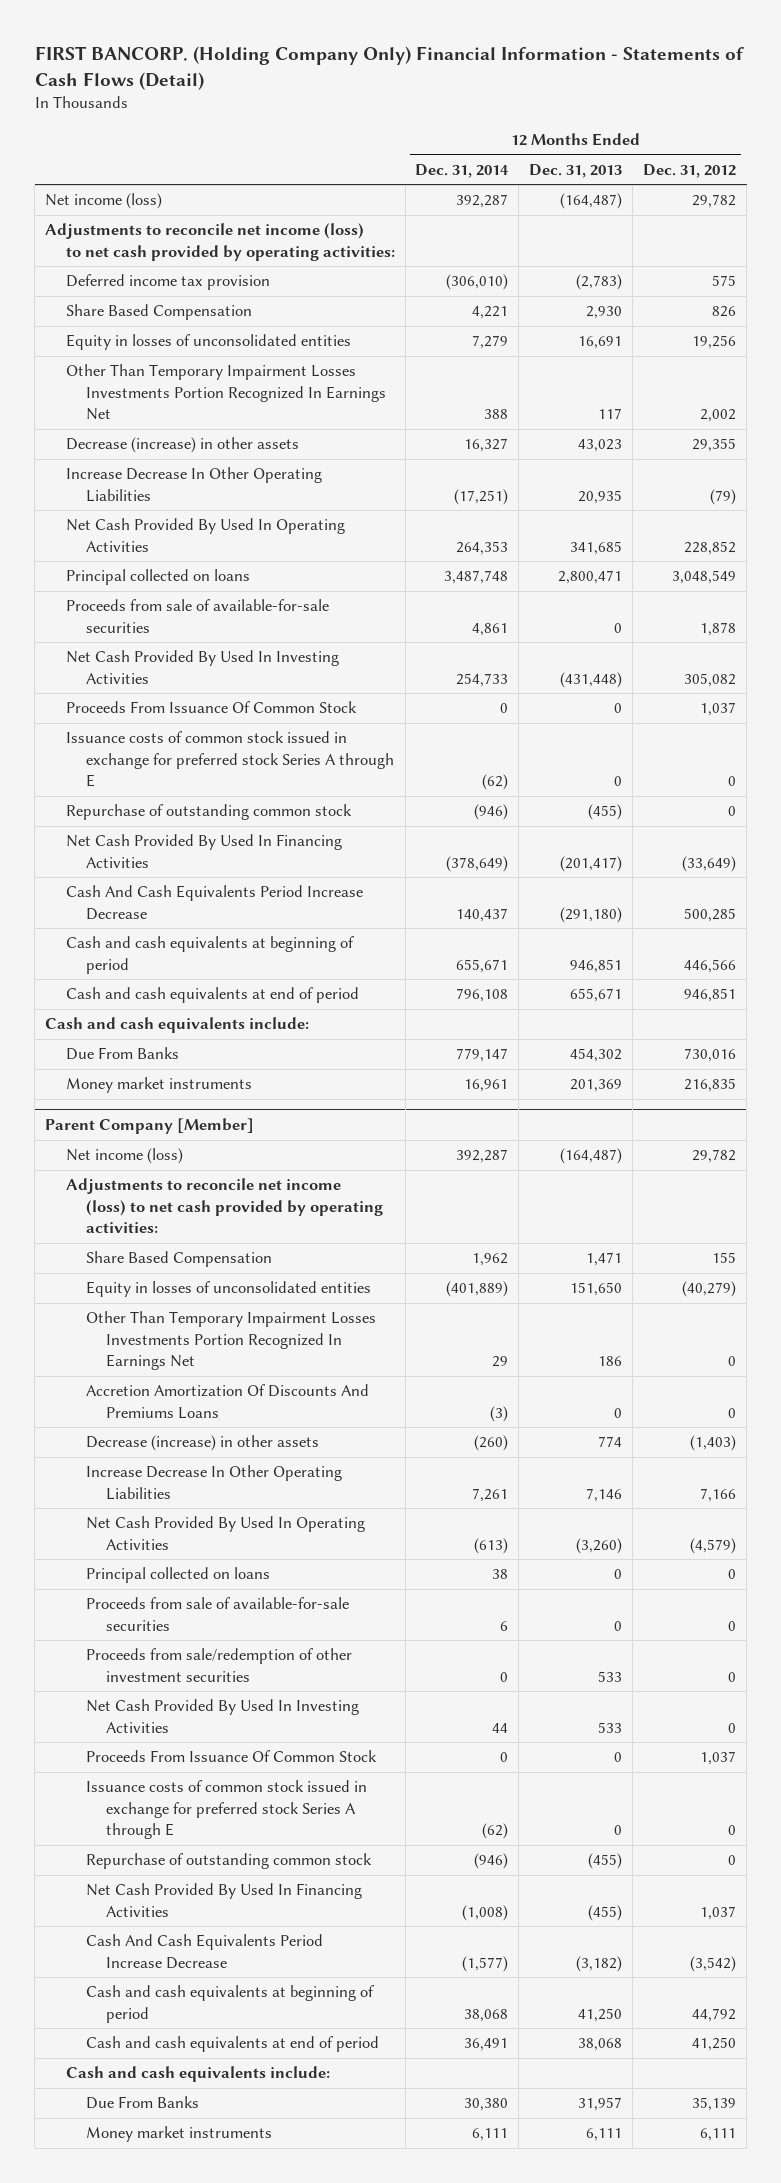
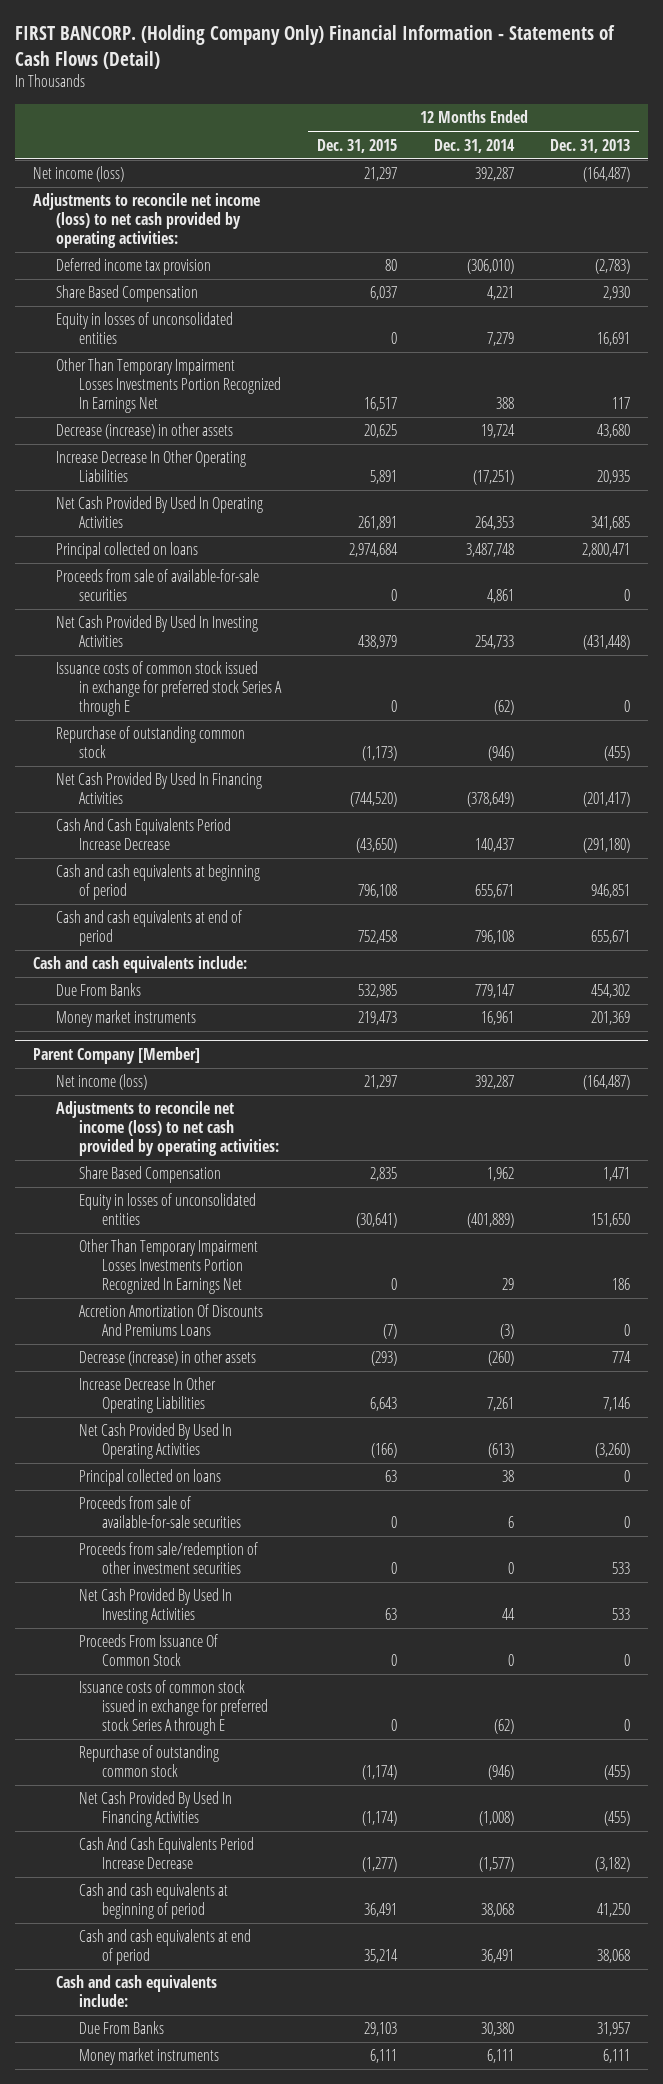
[643,163,737,178] Dec. 31, 2012 -> none
none -> [317,138,398,153] Dec. 31, 2015
[464,438,509,453] 16,327 -> [480,424,515,439] 19,724
[578,439,623,453] 43,023 -> [596,424,630,439] 43,680
[65,701,357,714] Proceeds From Issuance Of Common Stock -> none

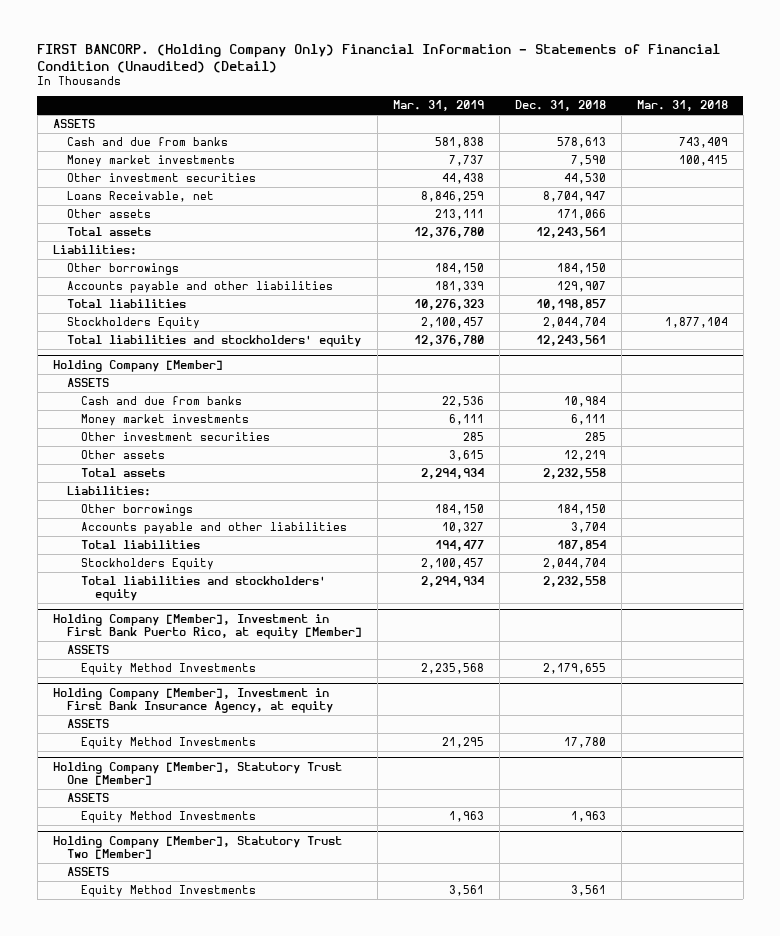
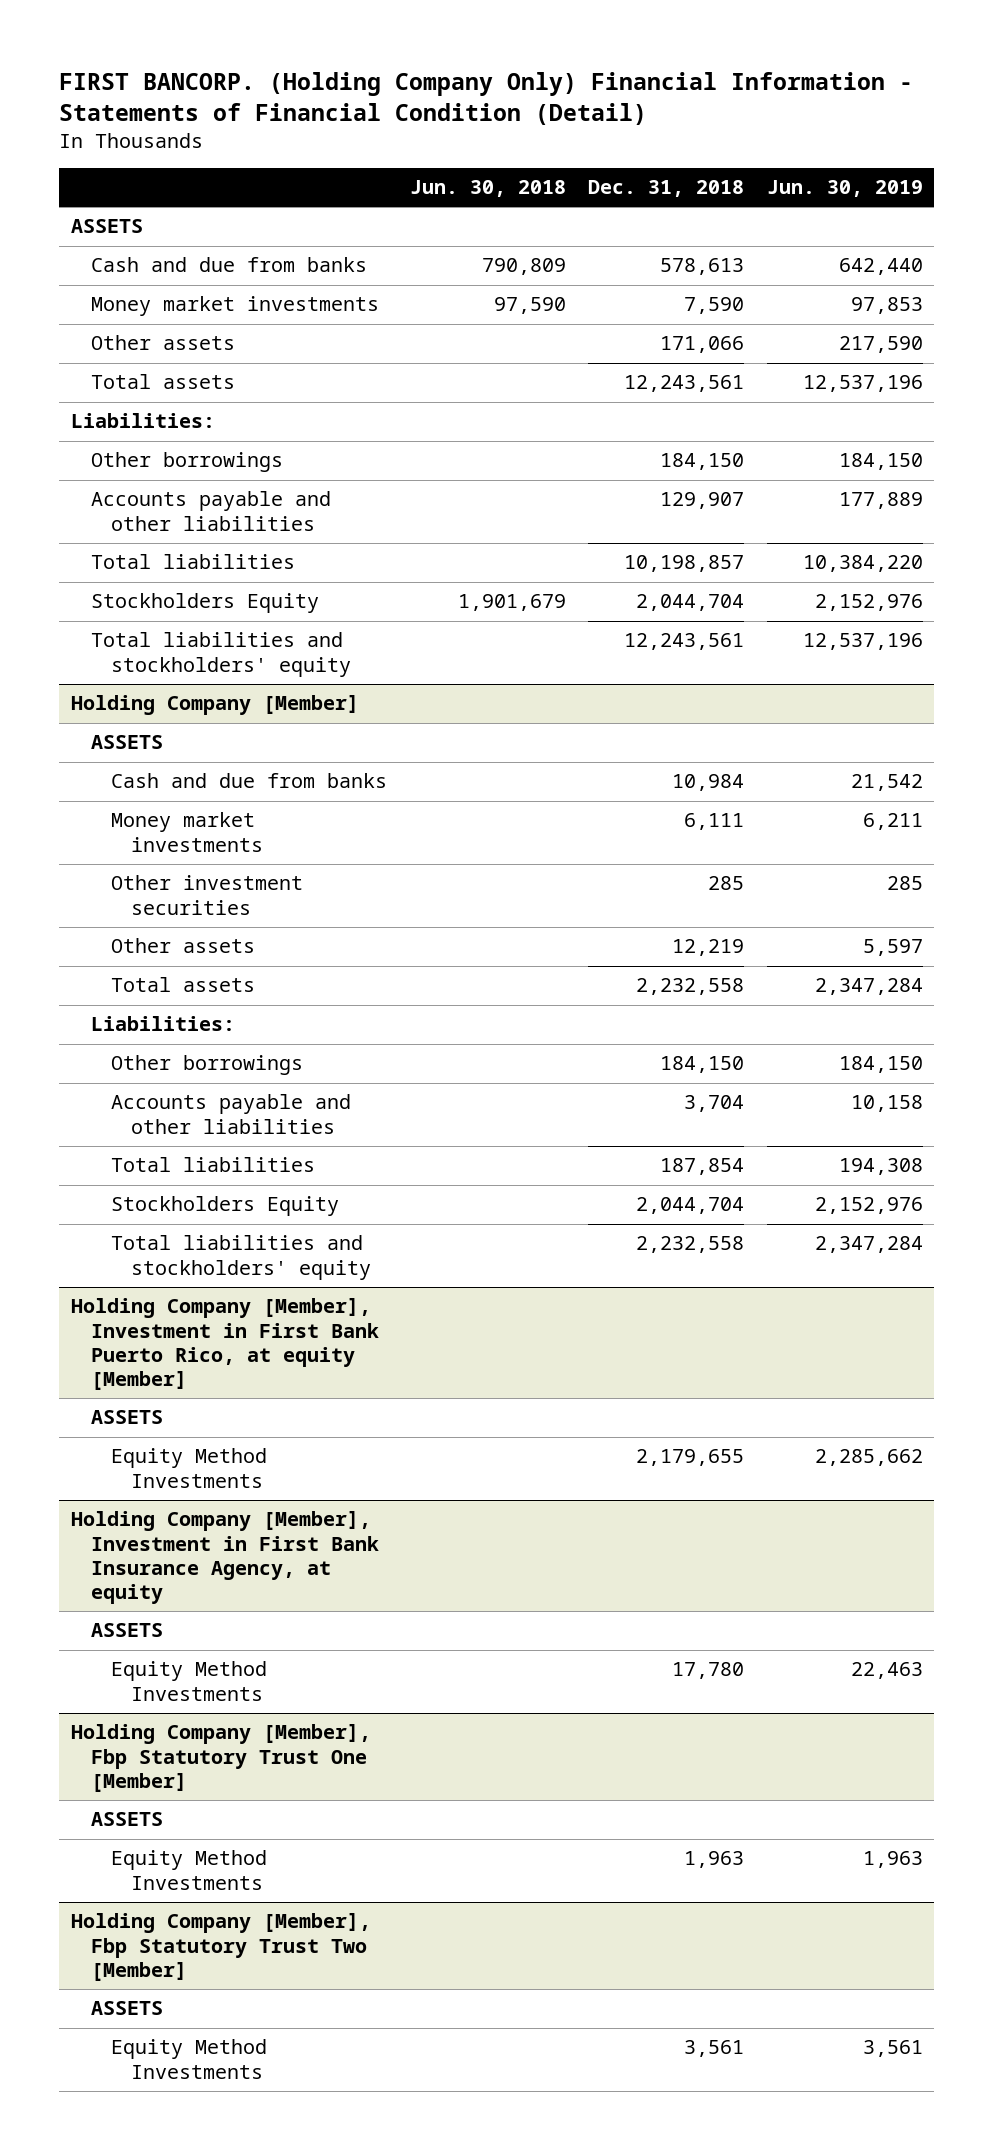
[37,43,721,73] FIRST BANCORP. (Holding Company Only) Financial Information - Statements of Financial Condition (Unaudited) (Detail) -> [59,72,914,125] FIRST BANCORP. (Holding Company Only) Financial Information - Statements of Financial Condition (Detail)
[392,100,484,112] Mar. 31, 2019 -> none
[636,100,728,112] Mar. 31, 2018 -> none
none -> [409,180,566,198] Jun. 30, 2018
none -> [767,180,924,198] Jun. 30, 2019
[66,173,256,183] Other investment securities -> none
[66,191,214,203] Loans Receivable, net -> none
[52,761,342,785] Holding Company [Member], Statutory Trust One [Member] -> [70,1724,371,1792] Holding Company [Member], Fbp Statutory Trust One [Member]
[52,835,342,859] Holding Company [Member], Statutory Trust Two [Member] -> [70,1913,371,1981] Holding Company [Member], Fbp Statutory Trust Two [Member]

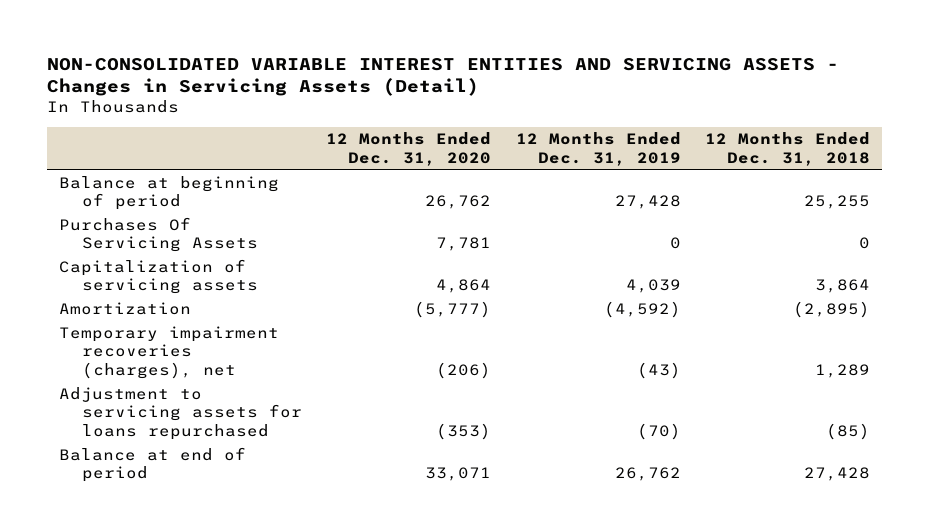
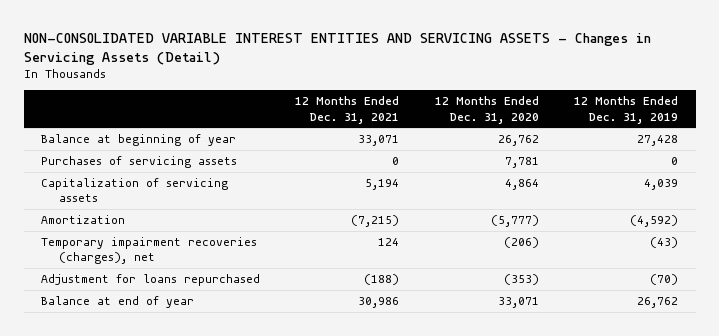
[704,132,870,166] 12 Months Ended Dec. 31, 2018 -> none
none -> [295,96,400,124] 12 Months Ended Dec. 31, 2021
[58,176,279,211] Balance at beginning of period -> [41,134,237,147] Balance at beginning of year
[58,217,259,253] Purchases Of Servicing Assets -> [41,156,238,169] Purchases of servicing assets
[58,387,303,440] Adjustment to servicing assets for loans repurchased -> [41,274,261,287] Adjustment for loans repurchased
[58,447,246,483] Balance at end of period -> [41,296,195,309] Balance at end of year

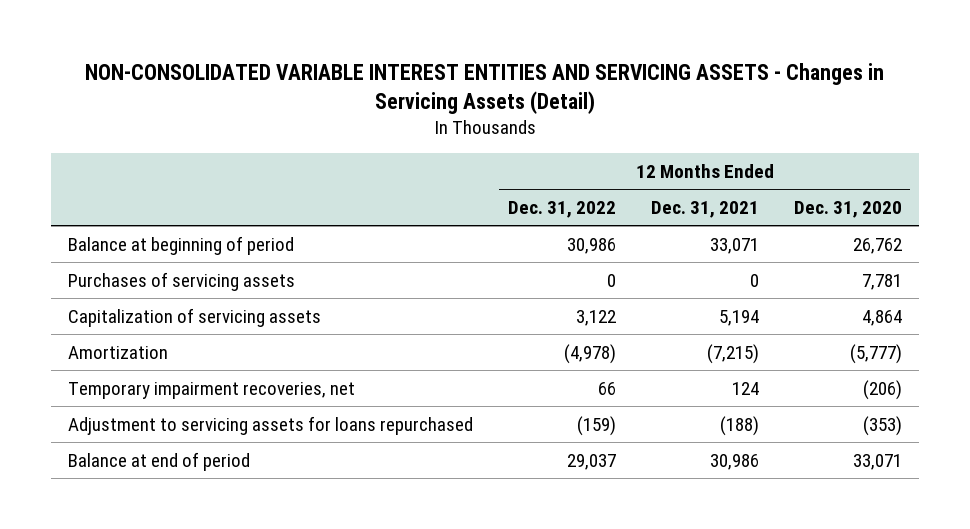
[573,96,678,124] 12 Months Ended Dec. 31, 2019 -> none
none -> [507,200,616,218] Dec. 31, 2022
[41,134,237,147] Balance at beginning of year -> [67,235,294,255] Balance at beginning of period
[41,237,258,265] Temporary impairment recoveries (charges), net -> [67,381,355,399] Temporary impairment recoveries, net
[41,274,261,287] Adjustment for loans repurchased -> [67,415,473,435] Adjustment to servicing assets for loans repurchased
[41,296,195,309] Balance at end of year -> [67,451,250,471] Balance at end of period

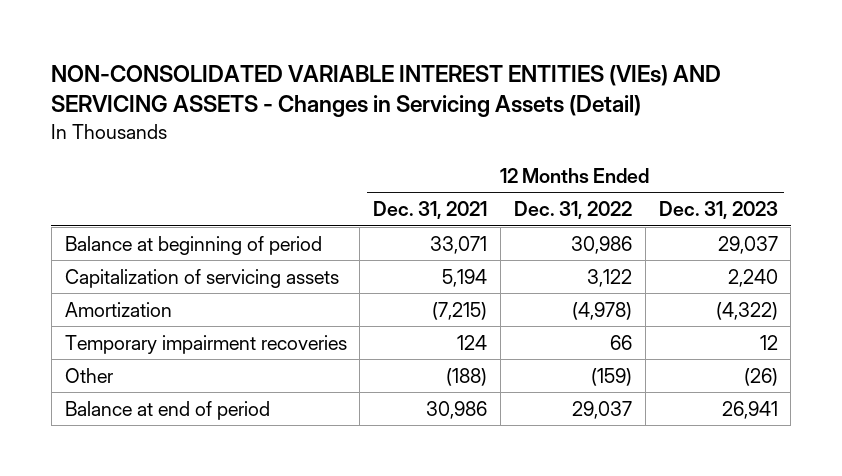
[84,62,884,115] NON-CONSOLIDATED VARIABLE INTEREST ENTITIES AND SERVICING ASSETS - Changes in Servicing Assets (Detail) -> [51,64,722,118] NON-CONSOLIDATED VARIABLE INTEREST ENTITIES (VIEs) AND SERVICING ASSETS - Changes in Servicing Assets (Detail)
[793,200,902,218] Dec. 31, 2020 -> none
none -> [658,201,778,220] Dec. 31, 2023
[67,271,295,291] Purchases of servicing assets -> none
[67,381,355,399] Temporary impairment recoveries, net -> [64,334,347,354] Temporary impairment recoveries
[67,415,473,435] Adjustment to servicing assets for loans repurchased -> [64,367,113,383] Other

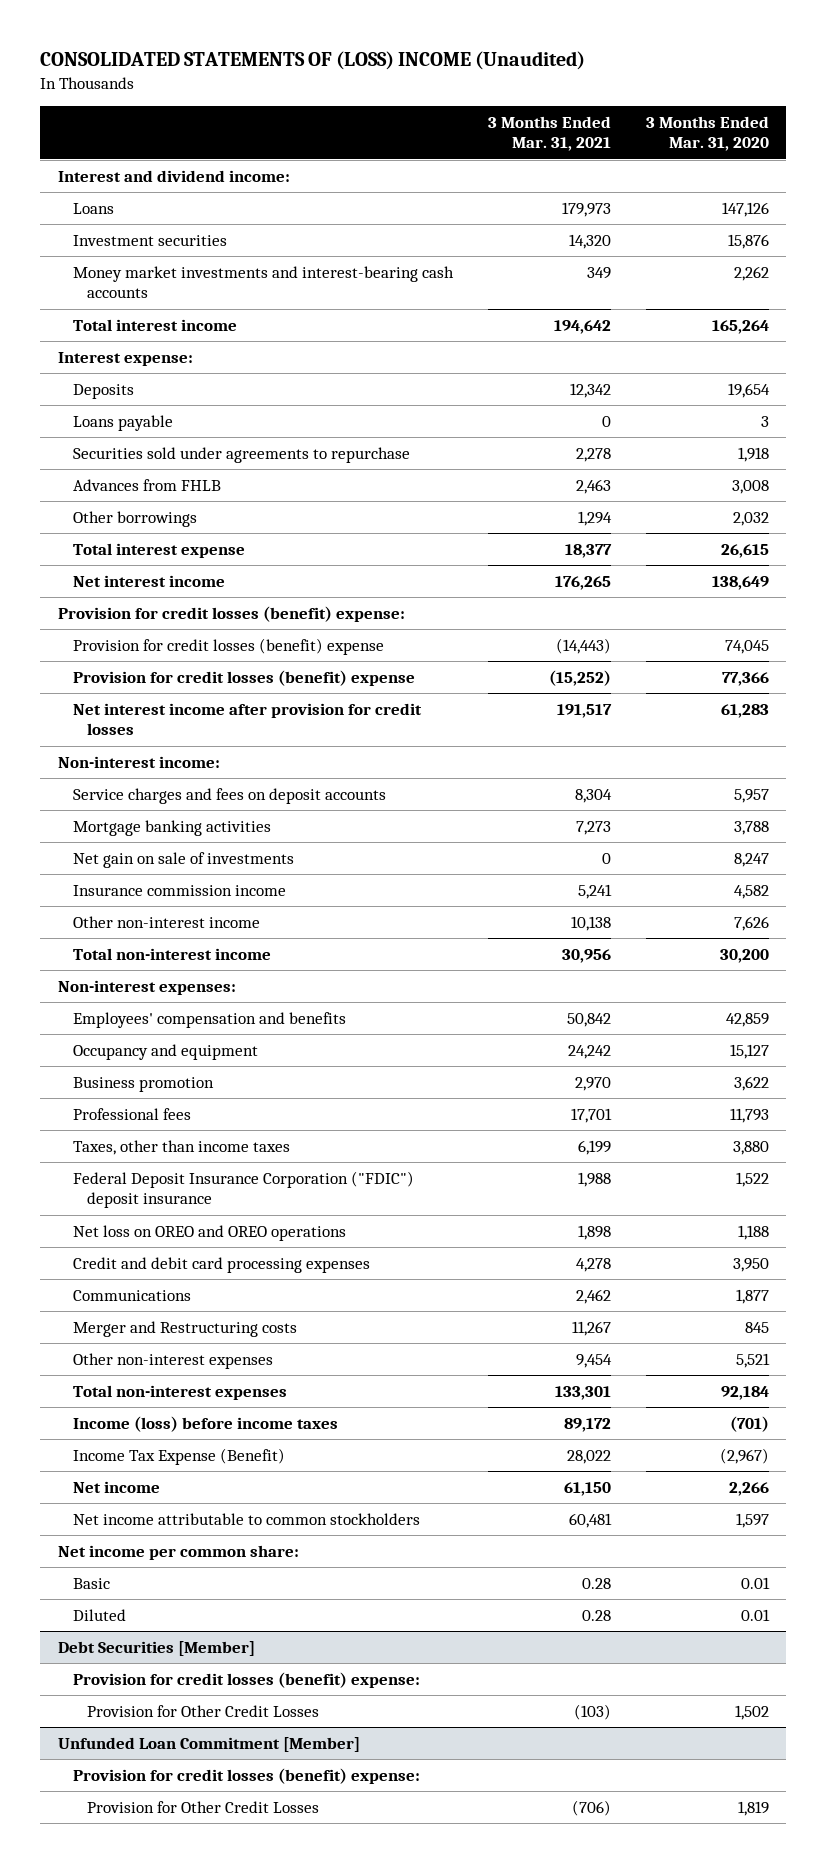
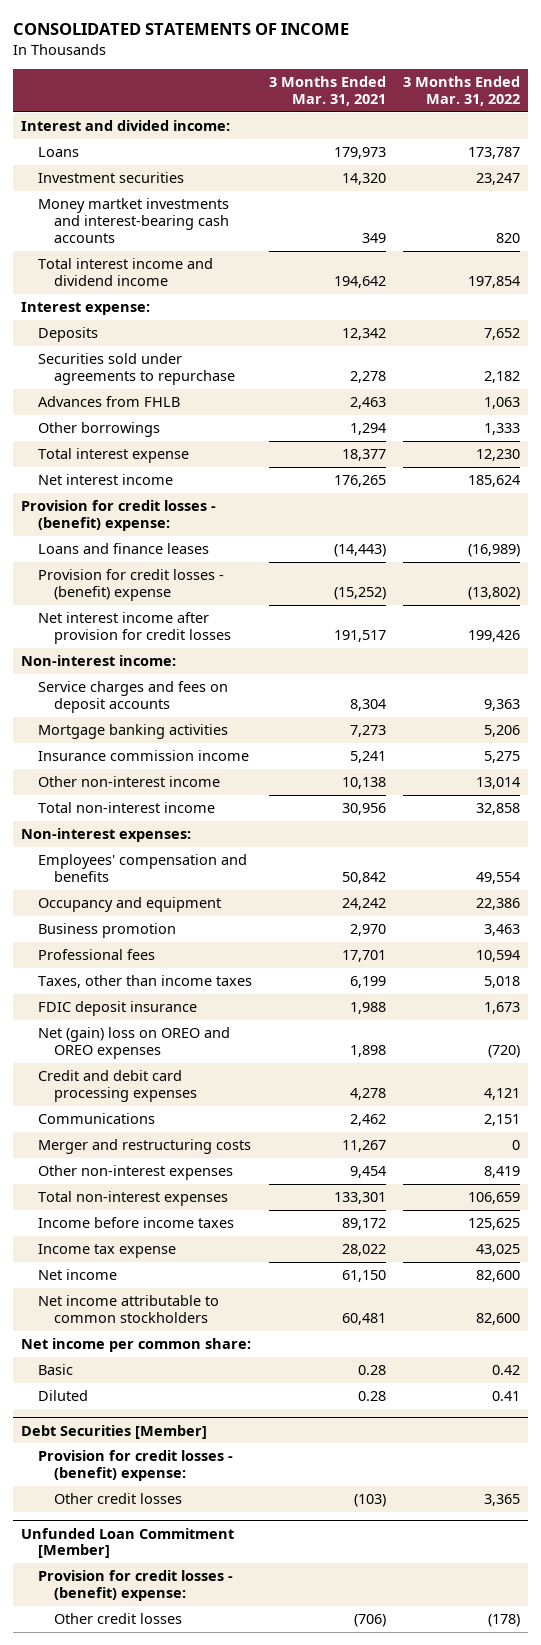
[40,51,586,71] CONSOLIDATED STATEMENTS OF (LOSS) INCOME (Unaudited) -> [12,23,349,36] CONSOLIDATED STATEMENTS OF INCOME
[645,115,769,152] 3 Months Ended Mar. 31, 2020 -> none
none -> [402,76,520,107] 3 Months Ended Mar. 31, 2022
[57,169,290,182] Interest and dividend income: -> [21,120,231,132] Interest and divided income:
[72,265,454,299] Money market investments and interest-bearing cash accounts -> [37,198,230,243] Money martket investments and interest-bearing cash accounts
[72,318,237,331] Total interest income -> [37,258,213,286] Total interest income and dividend income
[72,414,173,431] Loans payable -> none
[57,605,405,622] Provision for credit losses (benefit) expense: -> [21,500,217,531] Provision for credit losses - (benefit) expense:
[72,637,384,655] Provision for credit losses (benefit) expense -> [37,543,209,555] Loans and finance leases
[72,669,415,686] Provision for credit losses (benefit) expense -> [37,569,224,601] Provision for credit losses - (benefit) expense
[72,851,294,868] Net gain on sale of investments -> none
[72,1170,414,1209] Federal Deposit Insurance Corporation ("FDIC") deposit insurance -> [37,1001,197,1017] FDIC deposit insurance
[72,1224,346,1241] Net loss on OREO and OREO operations -> [37,1027,230,1059] Net (gain) loss on OREO and OREO expenses
[72,1320,297,1337] Merger and Restructuring costs -> [37,1139,251,1155] Merger and restructuring costs
[72,1415,338,1432] Income (loss) before income taxes -> [37,1217,234,1229] Income before income taxes
[72,1447,285,1465] Income Tax Expense (Benefit) -> [37,1244,176,1259] Income tax expense
[72,1671,420,1688] Provision for credit losses (benefit) expense: -> [37,1450,233,1481] Provision for credit losses - (benefit) expense:
[87,1704,320,1717] Provision for Other Credit Losses -> [54,1493,183,1505] Other credit losses
[72,1767,420,1784] Provision for credit losses (benefit) expense: -> [37,1570,233,1601] Provision for credit losses - (benefit) expense:
[87,1800,320,1813] Provision for Other Credit Losses -> [54,1613,183,1625] Other credit losses

